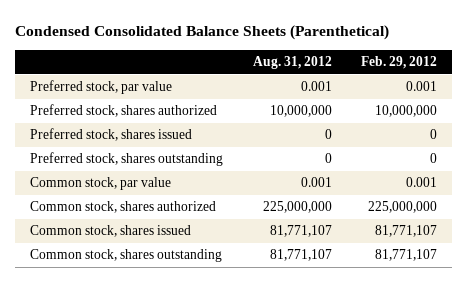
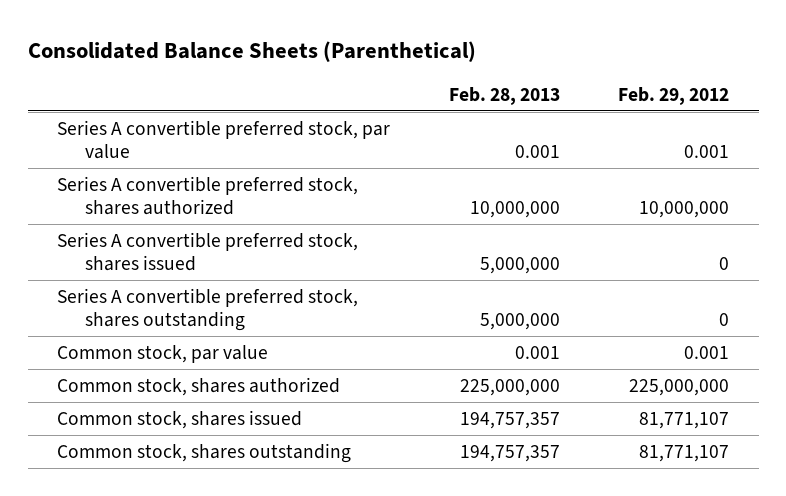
[15,25,390,41] Condensed Consolidated Balance Sheets (Parenthetical) -> [27,41,476,63] Consolidated Balance Sheets (Parenthetical)
[252,56,332,70] Aug. 31, 2012 -> none
none -> [448,86,560,105] Feb. 28, 2013
[30,80,173,95] Preferred stock, par value -> [57,119,391,159] Series A convertible preferred stock, par value
[30,104,218,118] Preferred stock, shares authorized -> [57,175,359,215] Series A convertible preferred stock, shares authorized
[30,128,193,142] Preferred stock, shares issued -> [57,231,359,271] Series A convertible preferred stock, shares issued
[30,152,224,167] Preferred stock, shares outstanding -> [57,287,359,331] Series A convertible preferred stock, shares outstanding

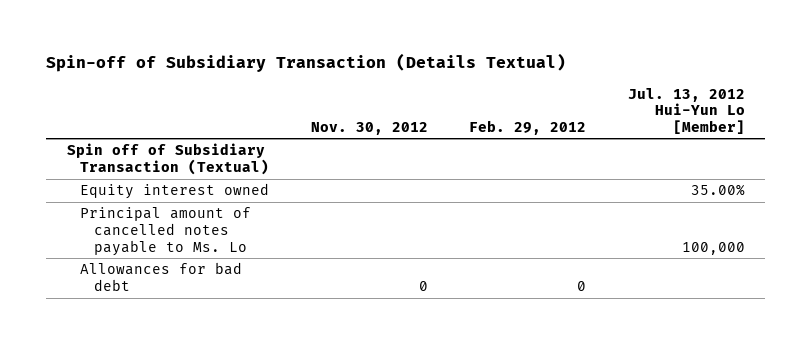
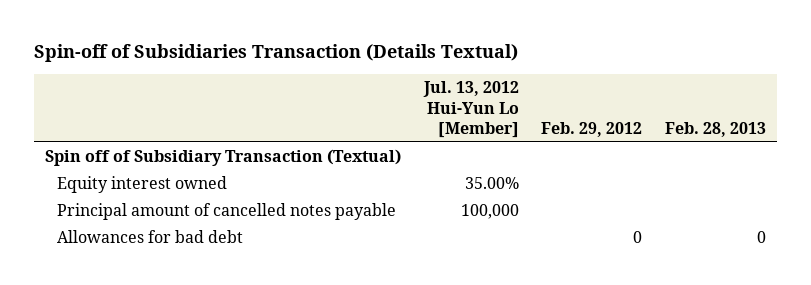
[46,53,567,73] Spin-off of Subsidiary Transaction (Details Textual) -> [33,44,518,63] Spin-off of Subsidiaries Transaction (Details Textual)
[310,121,428,135] Nov. 30, 2012 -> none
none -> [664,122,766,138] Feb. 28, 2013
[80,207,252,256] Principal amount of cancelled notes payable to Ms. Lo -> [57,203,397,221] Principal amount of cancelled notes payable

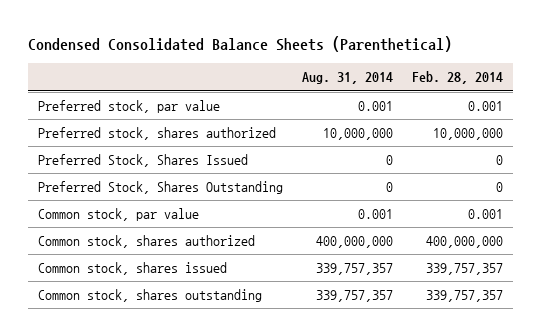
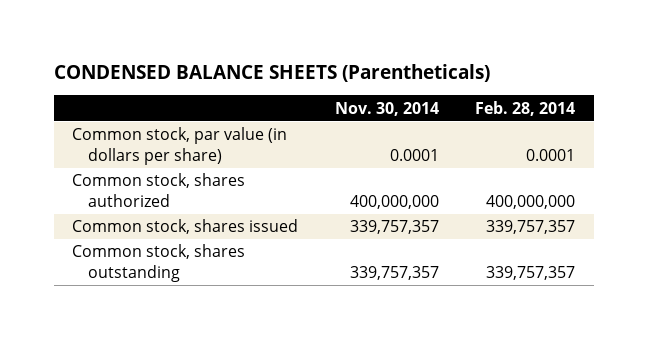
[28,36,453,53] Condensed Consolidated Balance Sheets (Parenthetical) -> [53,63,490,82] CONDENSED BALANCE SHEETS (Parentheticals)
[302,72,394,85] Aug. 31, 2014 -> none
none -> [334,101,439,116] Nov. 30, 2014
[37,100,220,114] Preferred stock, par value -> none
[37,127,276,141] Preferred stock, shares authorized -> none
[37,154,248,168] Preferred Stock, Shares Issued -> none
[37,181,283,195] Preferred Stock, Shares Outstanding -> none
[37,208,199,222] Common stock, par value -> [72,127,288,165] Common stock, par value (in dollars per share)
[468,209,504,220] 0.001 -> [526,148,576,161] 0.0001

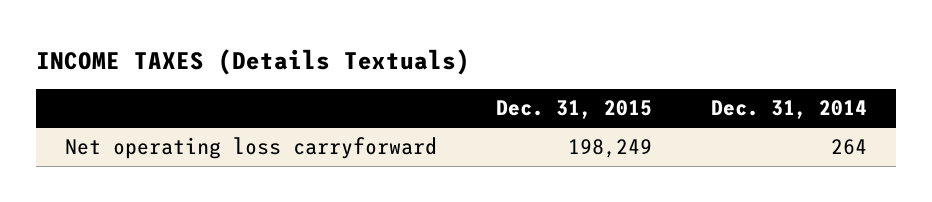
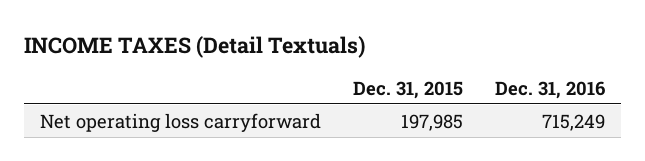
[36,48,471,75] INCOME TAXES (Details Textuals) -> [24,36,366,59] INCOME TAXES (Detail Textuals)
[710,100,867,120] Dec. 31, 2014 -> none
none -> [495,80,606,99] Dec. 31, 2016
[567,139,652,159] 198,249 -> [401,113,464,131] 197,985

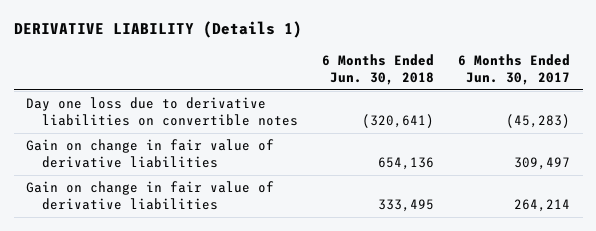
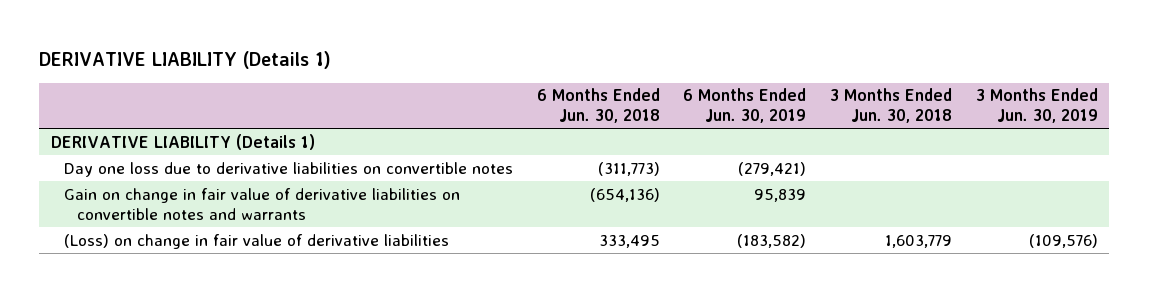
[458,53,571,85] 6 Months Ended Jun. 30, 2017 -> none
none -> [683,88,807,124] 6 Months Ended Jun. 30, 2019
none -> [829,88,952,124] 3 Months Ended Jun. 30, 2018
none -> [975,88,1098,124] 3 Months Ended Jun. 30, 2019
none -> [50,133,315,150] DERIVATIVE LIABILITY (Details 1)
[362,114,435,129] (320,641) -> [597,161,660,176] (311,773)
[25,139,274,169] Gain on change in fair value of derivative liabilities -> [63,187,460,220] Gain on change in fair value of derivative liabilities on convertible notes and warrants
[378,157,435,171] 654,136 -> [589,187,660,202] (654,136)
[25,181,274,211] Gain on change in fair value of derivative liabilities -> [63,233,449,249] (Loss) on change in fair value of derivative liabilities

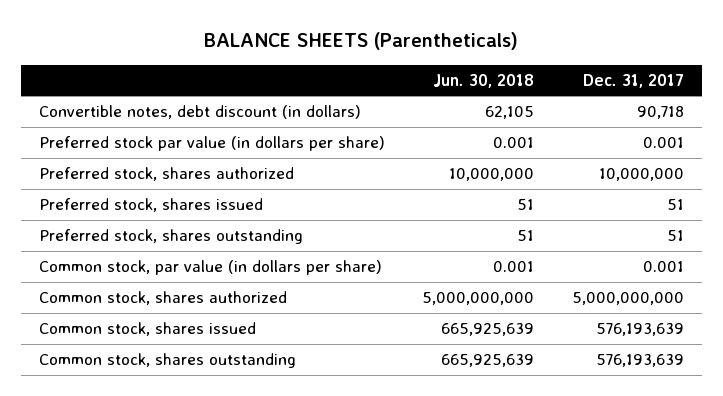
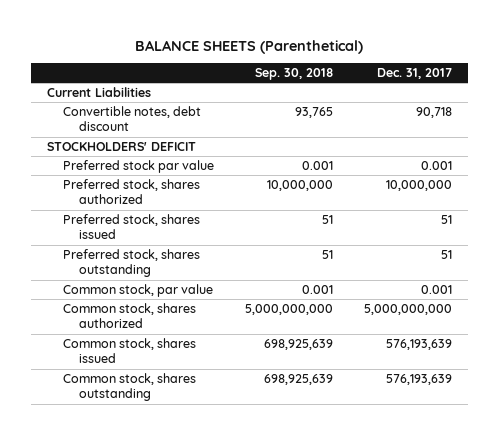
[204,32,519,51] BALANCE SHEETS (Parentheticals) -> [135,39,364,54] BALANCE SHEETS (Parenthetical)
[433,73,535,88] Jun. 30, 2018 -> none
none -> [255,68,334,81] Sep. 30, 2018
none -> [46,87,151,98] Current Liabilities
[39,105,362,120] Convertible notes, debt discount (in dollars) -> [62,106,201,132] Convertible notes, debt discount
none -> [46,142,196,152] STOCKHOLDERS' DEFICIT
[39,136,386,152] Preferred stock par value (in dollars per share) -> [62,160,214,174] Preferred stock par value
[39,260,383,276] Common stock, par value (in dollars per share) -> [62,284,213,298] Common stock, par value

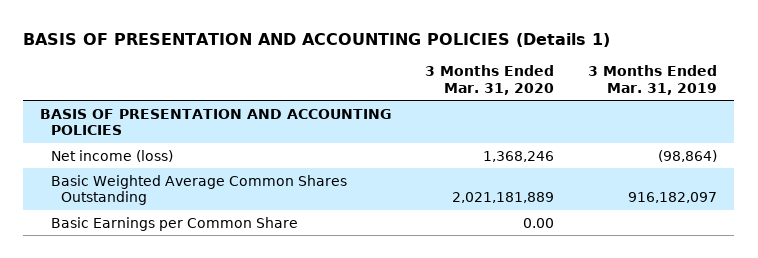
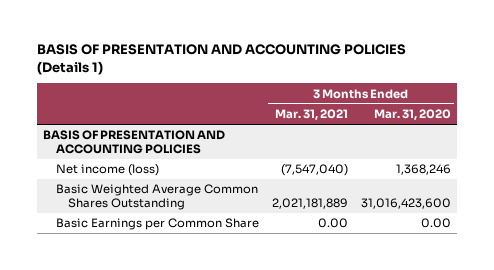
[588,64,718,95] 3 Months Ended Mar. 31, 2019 -> none
none -> [274,109,348,121] Mar. 31, 2021
[452,192,555,204] 2,021,181,889 -> [360,198,451,210] 31,016,423,600

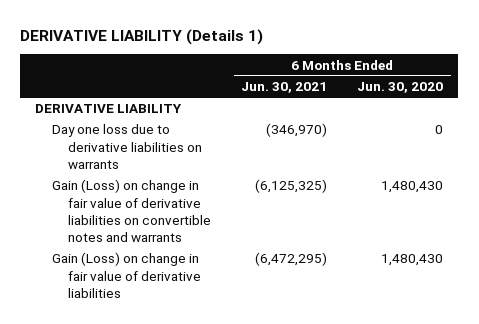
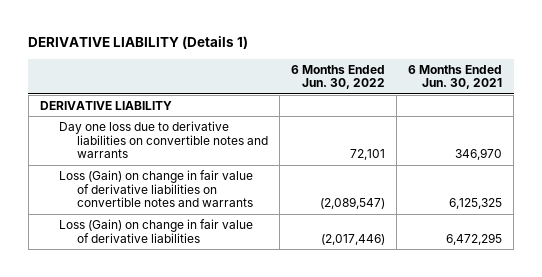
[357,82,444,94] Jun. 30, 2020 -> none
none -> [291,64,386,90] 6 Months Ended Jun. 30, 2022
[51,124,203,169] Day one loss due to derivative liabilities on warrants -> [58,121,269,159] Day one loss due to derivative liabilities on convertible notes and warrants
[266,123,328,138] (346,970) -> [455,148,503,161] 346,970
[51,179,212,242] Gain (Loss) on change in fair value of derivative liabilities on convertible notes and warrants -> [58,170,254,208] Loss (Gain) on change in fair value of derivative liabilities on convertible notes and warrants
[255,179,328,194] (6,125,325) -> [449,198,503,210] 6,125,325
[51,252,202,298] Gain (Loss) on change in fair value of derivative liabilities -> [58,219,253,243] Loss (Gain) on change in fair value of derivative liabilities
[255,252,328,267] (6,472,295) -> [446,232,503,245] 6,472,295

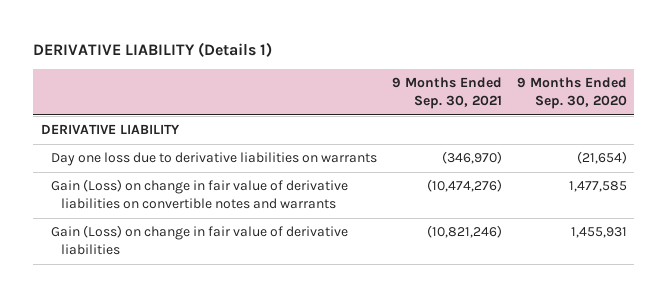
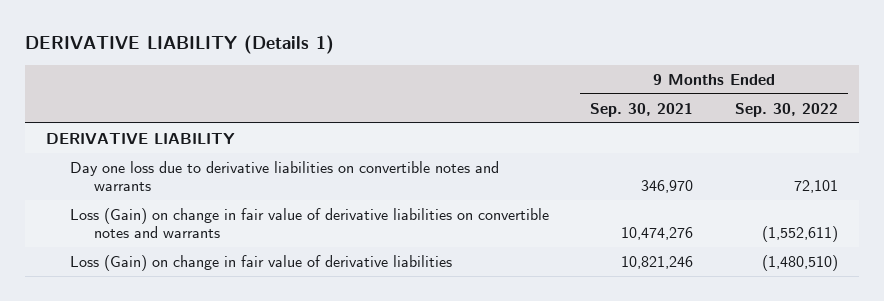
[516,77,627,110] 9 Months Ended Sep. 30, 2020 -> none
none -> [734,102,838,117] Sep. 30, 2022
[51,152,378,167] Day one loss due to derivative liabilities on warrants -> [70,160,500,191] Day one loss due to derivative liabilities on convertible notes and warrants
[441,151,502,165] (346,970) -> [641,179,694,193] 346,970
[51,179,349,210] Gain (Loss) on change in fair value of derivative liabilities on convertible notes and warrants -> [70,207,550,238] Loss (Gain) on change in fair value of derivative liabilities on convertible notes and warrants
[426,179,502,193] (10,474,276) -> [621,226,694,240] 10,474,276
[51,225,349,256] Gain (Loss) on change in fair value of derivative liabilities -> [70,254,453,271] Loss (Gain) on change in fair value of derivative liabilities
[426,225,502,239] (10,821,246) -> [621,255,694,269] 10,821,246

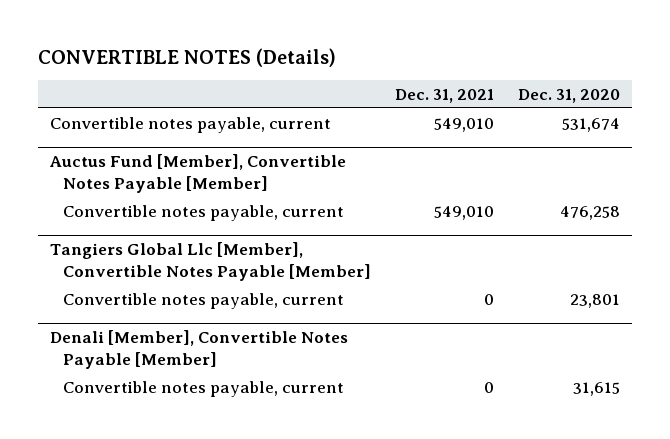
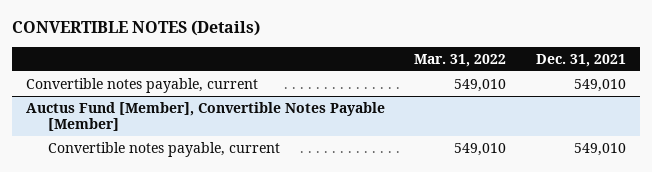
[518,88,621,103] Dec. 31, 2020 -> none
none -> [414,53,507,67] Mar. 31, 2022
[49,242,371,281] Tangiers Global Llc [Member], Convertible Notes Payable [Member] -> none
[62,292,344,309] Convertible notes payable, current -> none
[49,330,348,369] Denali [Member], Convertible Notes Payable [Member] -> none
[62,380,344,397] Convertible notes payable, current -> none

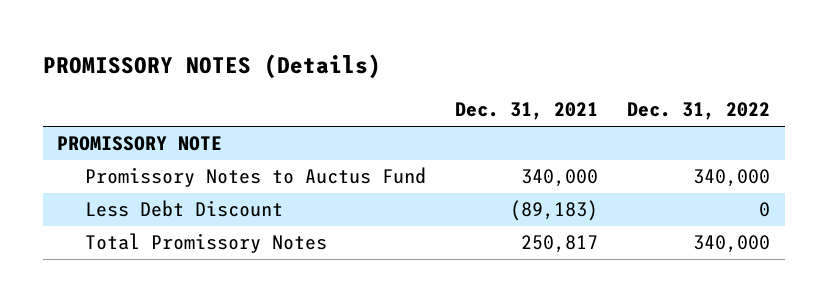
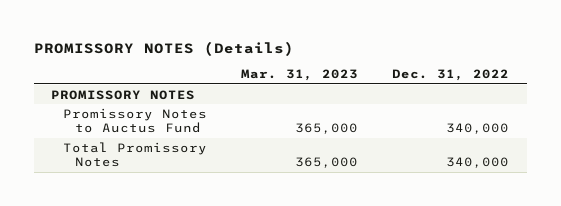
[455,102,599,121] Dec. 31, 2021 -> none
none -> [241,69,359,82] Mar. 31, 2023
[57,136,223,152] PROMISSORY NOTE -> [51,89,196,100] PROMISSORY NOTES
[85,200,284,218] Less Debt Discount -> none

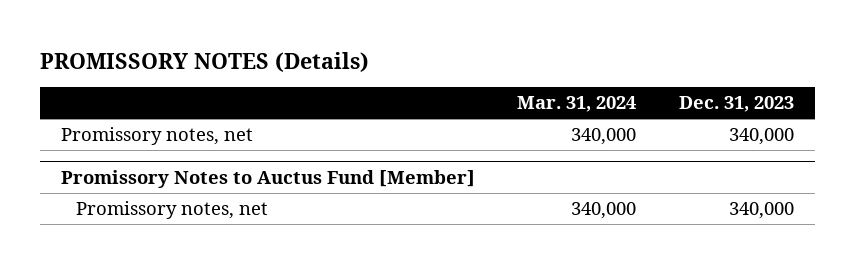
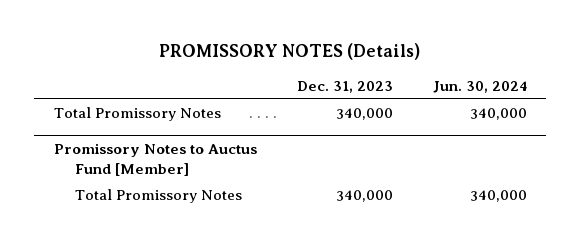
[517,96,637,113] Mar. 31, 2024 -> none
none -> [432,80,527,93] Jun. 30, 2024
[60,127,253,146] Promissory notes, net -> [53,107,221,122] Total Promissory Notes
[75,201,268,220] Promissory notes, net -> [75,189,243,204] Total Promissory Notes

